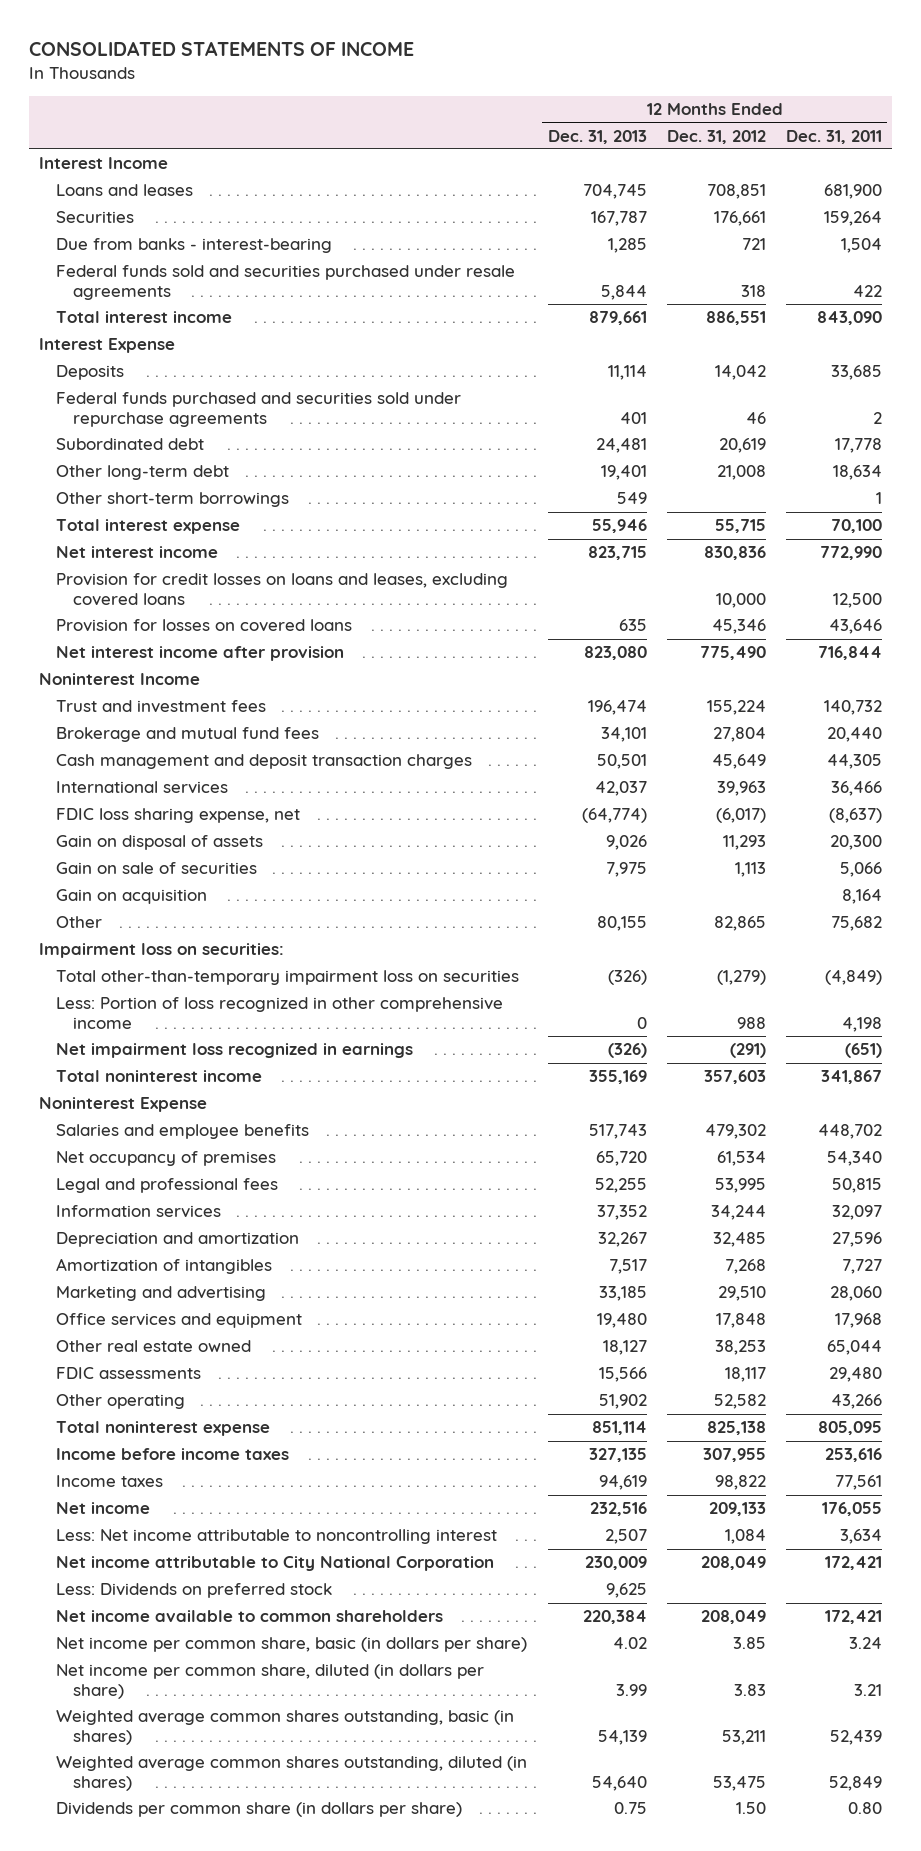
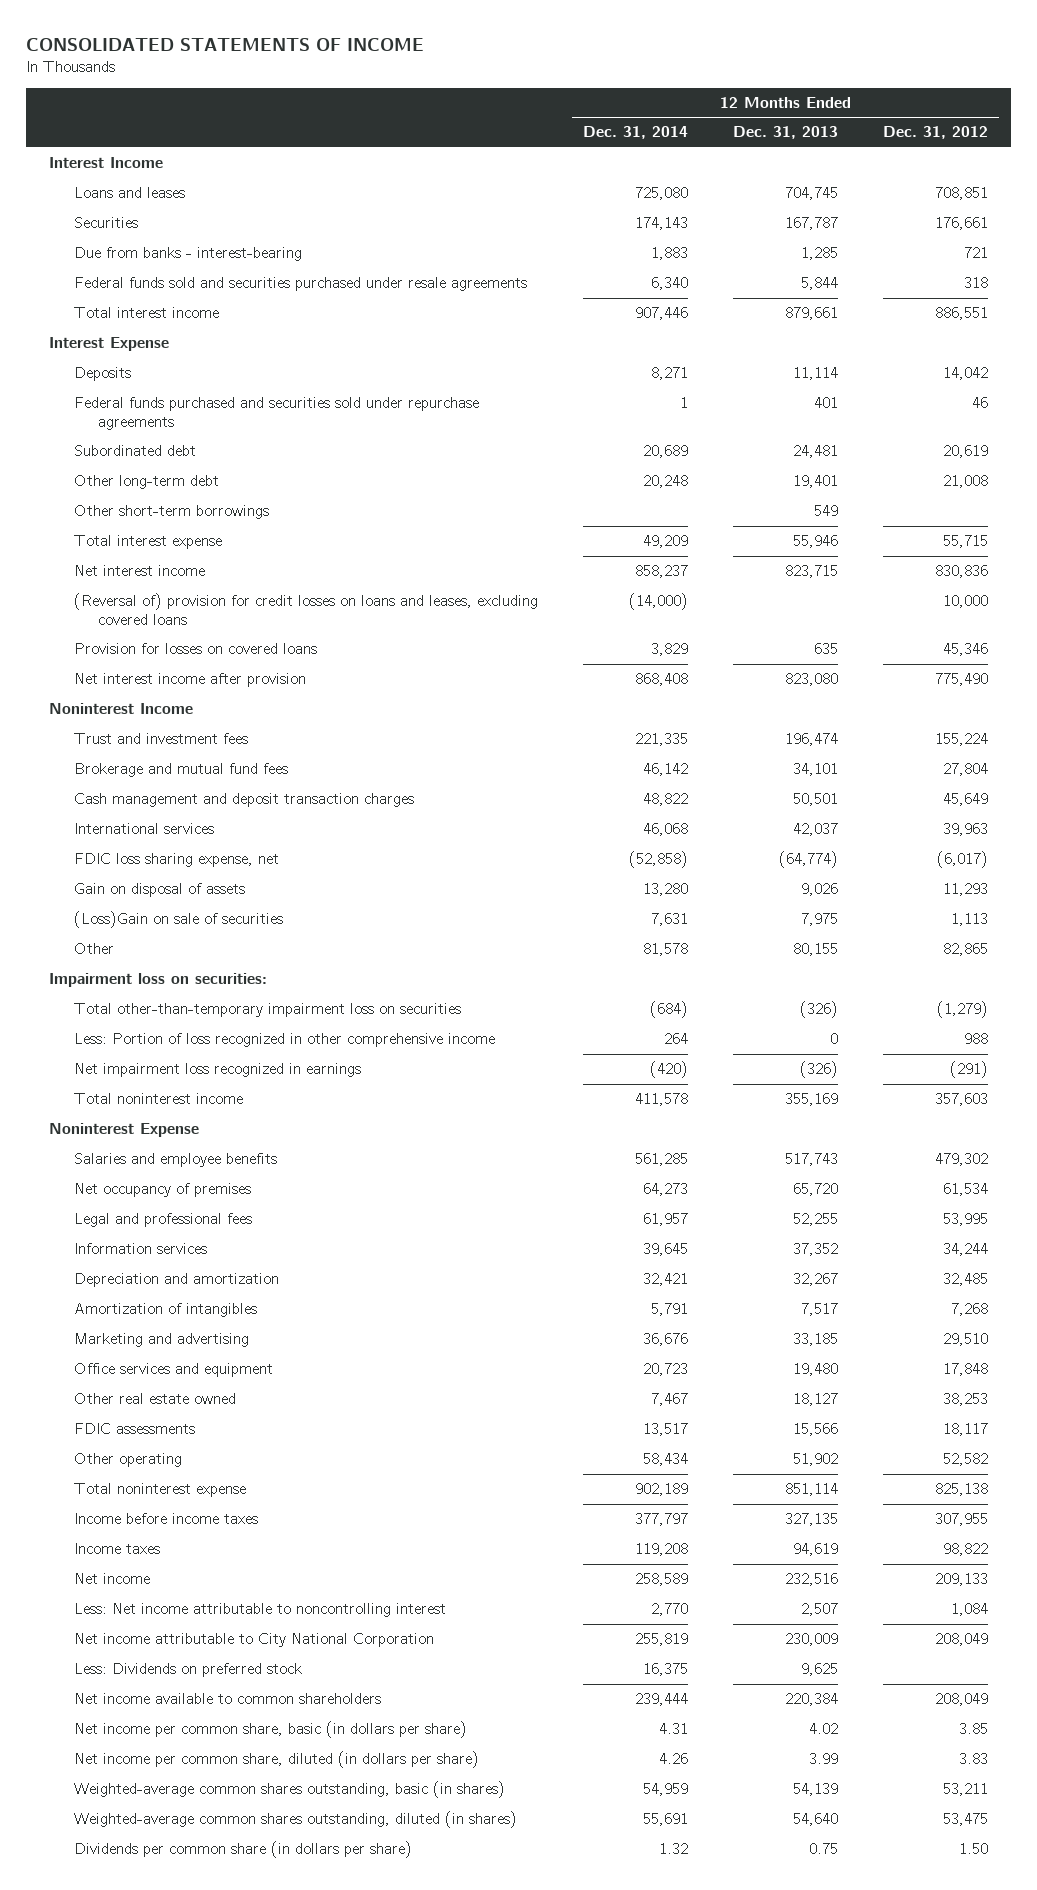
[785,129,882,144] Dec. 31, 2011 -> none
none -> [582,126,688,140] Dec. 31, 2014
[56,573,509,607] Provision for credit losses on loans and leases, excluding covered loans -> [73,593,538,625] (Reversal of) provision for credit losses on loans and leases, excluding covered loans
[56,889,208,905] Gain on acquisition -> none
[56,862,258,875] Gain on sale of securities -> [73,911,283,929] (Loss)Gain on sale of securities
[56,1710,515,1746] Weighted average common shares outstanding, basic (in shares) -> [73,1781,505,1799] Weighted-average common shares outstanding, basic (in shares)
[56,1756,528,1792] Weighted average common shares outstanding, diluted (in shares) -> [73,1811,517,1829] Weighted-average common shares outstanding, diluted (in shares)

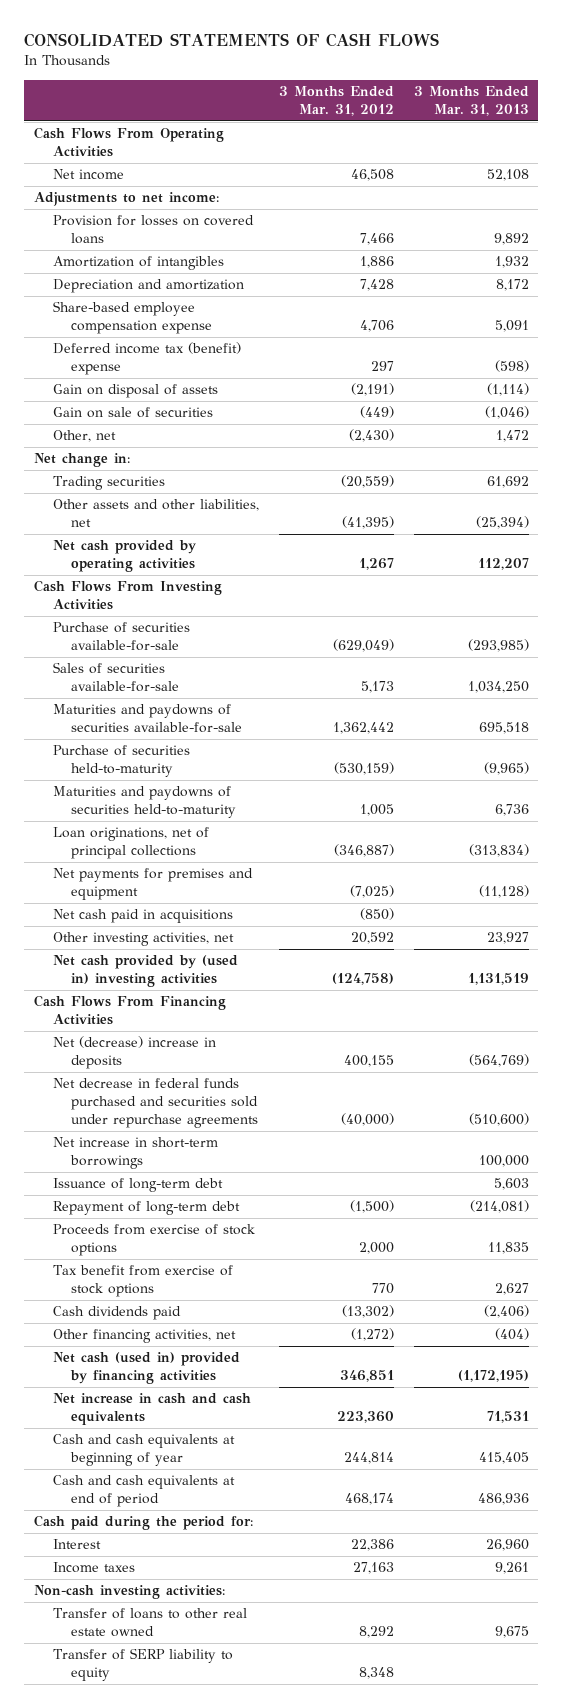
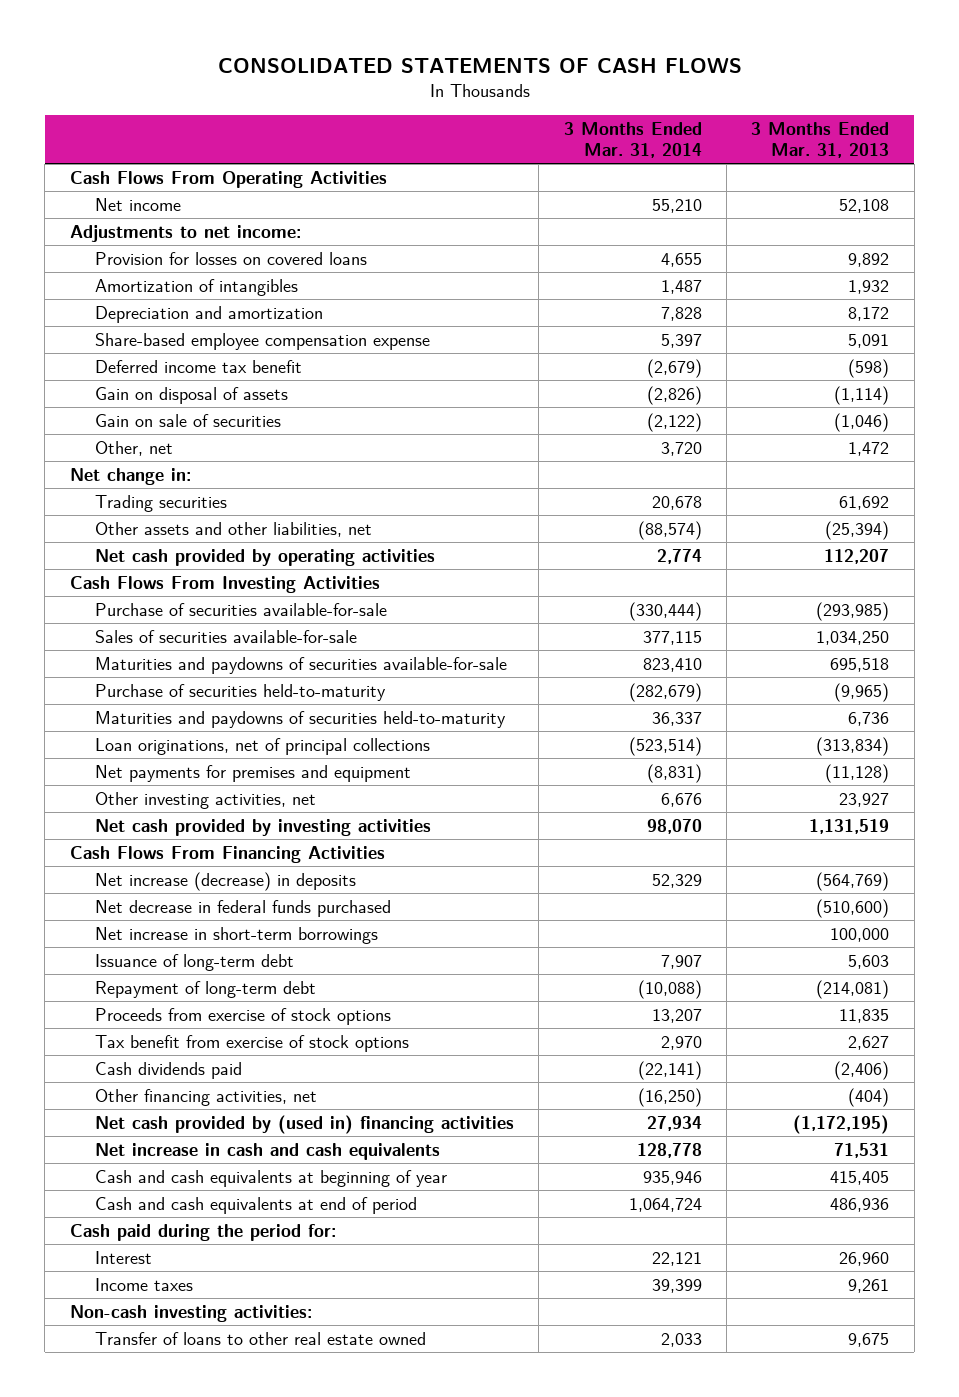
[278,86,394,117] 3 Months Ended Mar. 31, 2012 -> none
none -> [563,121,702,158] 3 Months Ended Mar. 31, 2014
[52,342,241,376] Deferred income tax (benefit) expense -> [94,359,302,373] Deferred income tax benefit
[52,909,233,924] Net cash paid in acquisitions -> none
[52,955,238,988] Net cash provided by (used in) investing activities -> [94,818,431,836] Net cash provided by investing activities
[52,1036,216,1070] Net (decrease) increase in deposits -> [94,871,356,891] Net increase (decrease) in deposits
[52,1078,259,1129] Net decrease in federal funds purchased and securities sold under repurchase agreements -> [94,899,391,917] Net decrease in federal funds purchased
[52,1352,240,1385] Net cash (used in) provided by financing activities -> [94,1114,514,1134] Net cash provided by (used in) financing activities
[52,1648,233,1682] Transfer of SERP liability to equity -> none

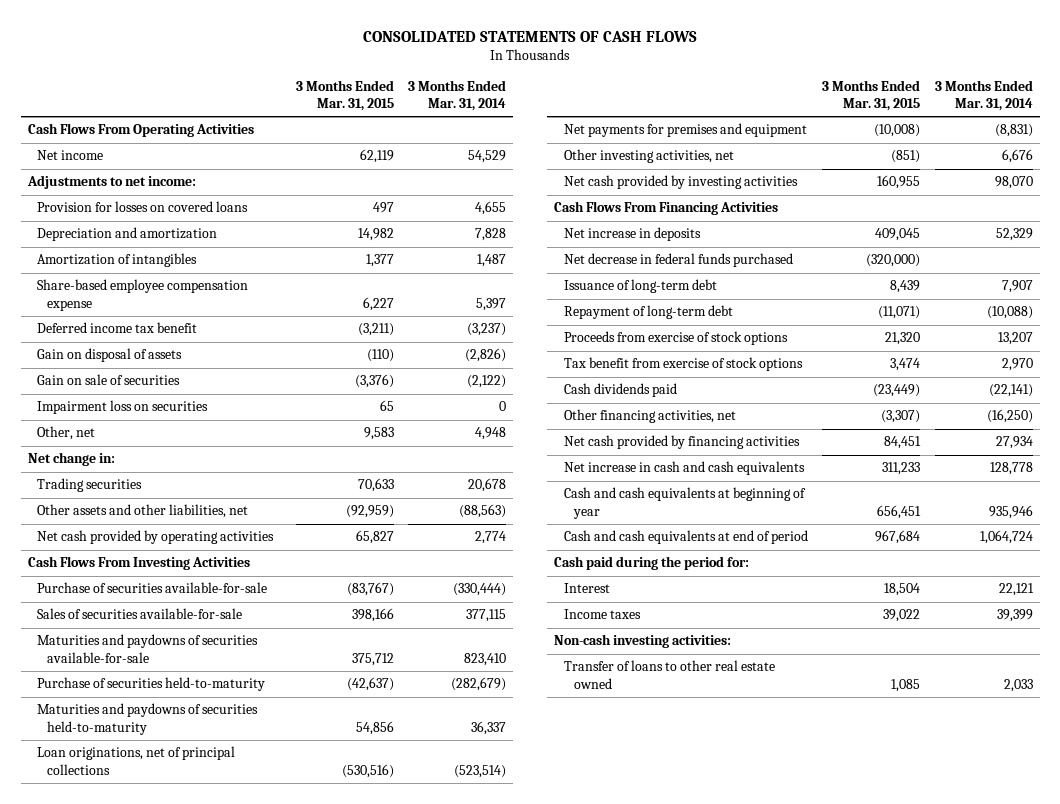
[751,121,890,158] 3 Months Ended Mar. 31, 2013 -> none
none -> [295,79,394,111] 3 Months Ended Mar. 31, 2015
[651,198,702,213] 55,210 -> [468,150,507,164] 54,529
[94,278,298,296] Amortization of intangibles -> [37,253,198,268] Amortization of intangibles
[646,358,702,378] (2,679) -> [467,323,507,337] (3,237)
none -> [37,400,209,415] Impairment loss on securities
[660,441,702,456] 3,720 -> [475,427,507,441] 4,948
[637,520,702,540] (88,574) -> [459,504,507,519] (88,563)
[94,871,356,891] Net increase (decrease) in deposits -> [563,227,701,242] Net increase in deposits
[94,926,378,944] Net increase in short-term borrowings -> none
[94,1114,514,1134] Net cash provided by (used in) financing activities -> [563,435,800,450] Net cash provided by financing activities

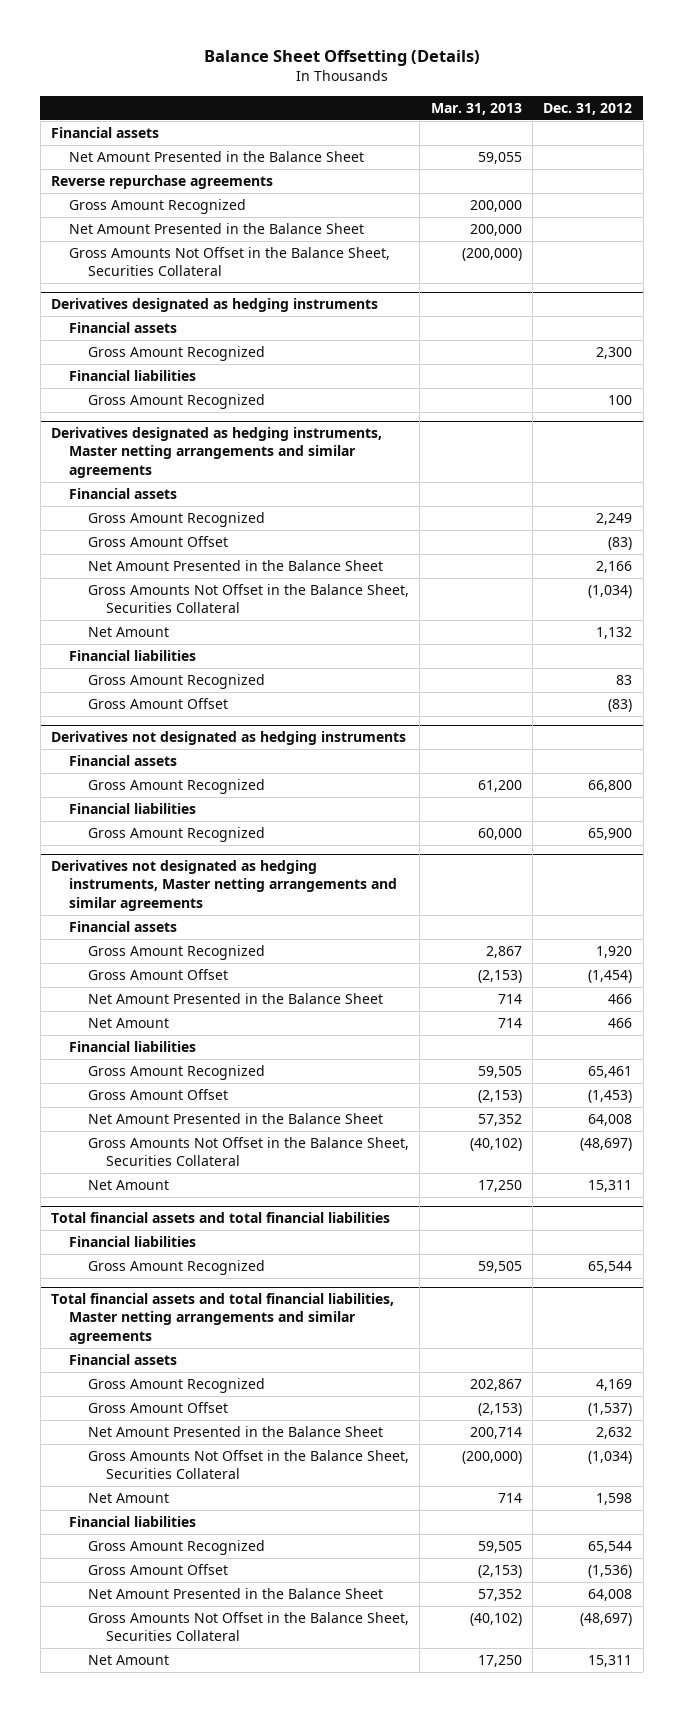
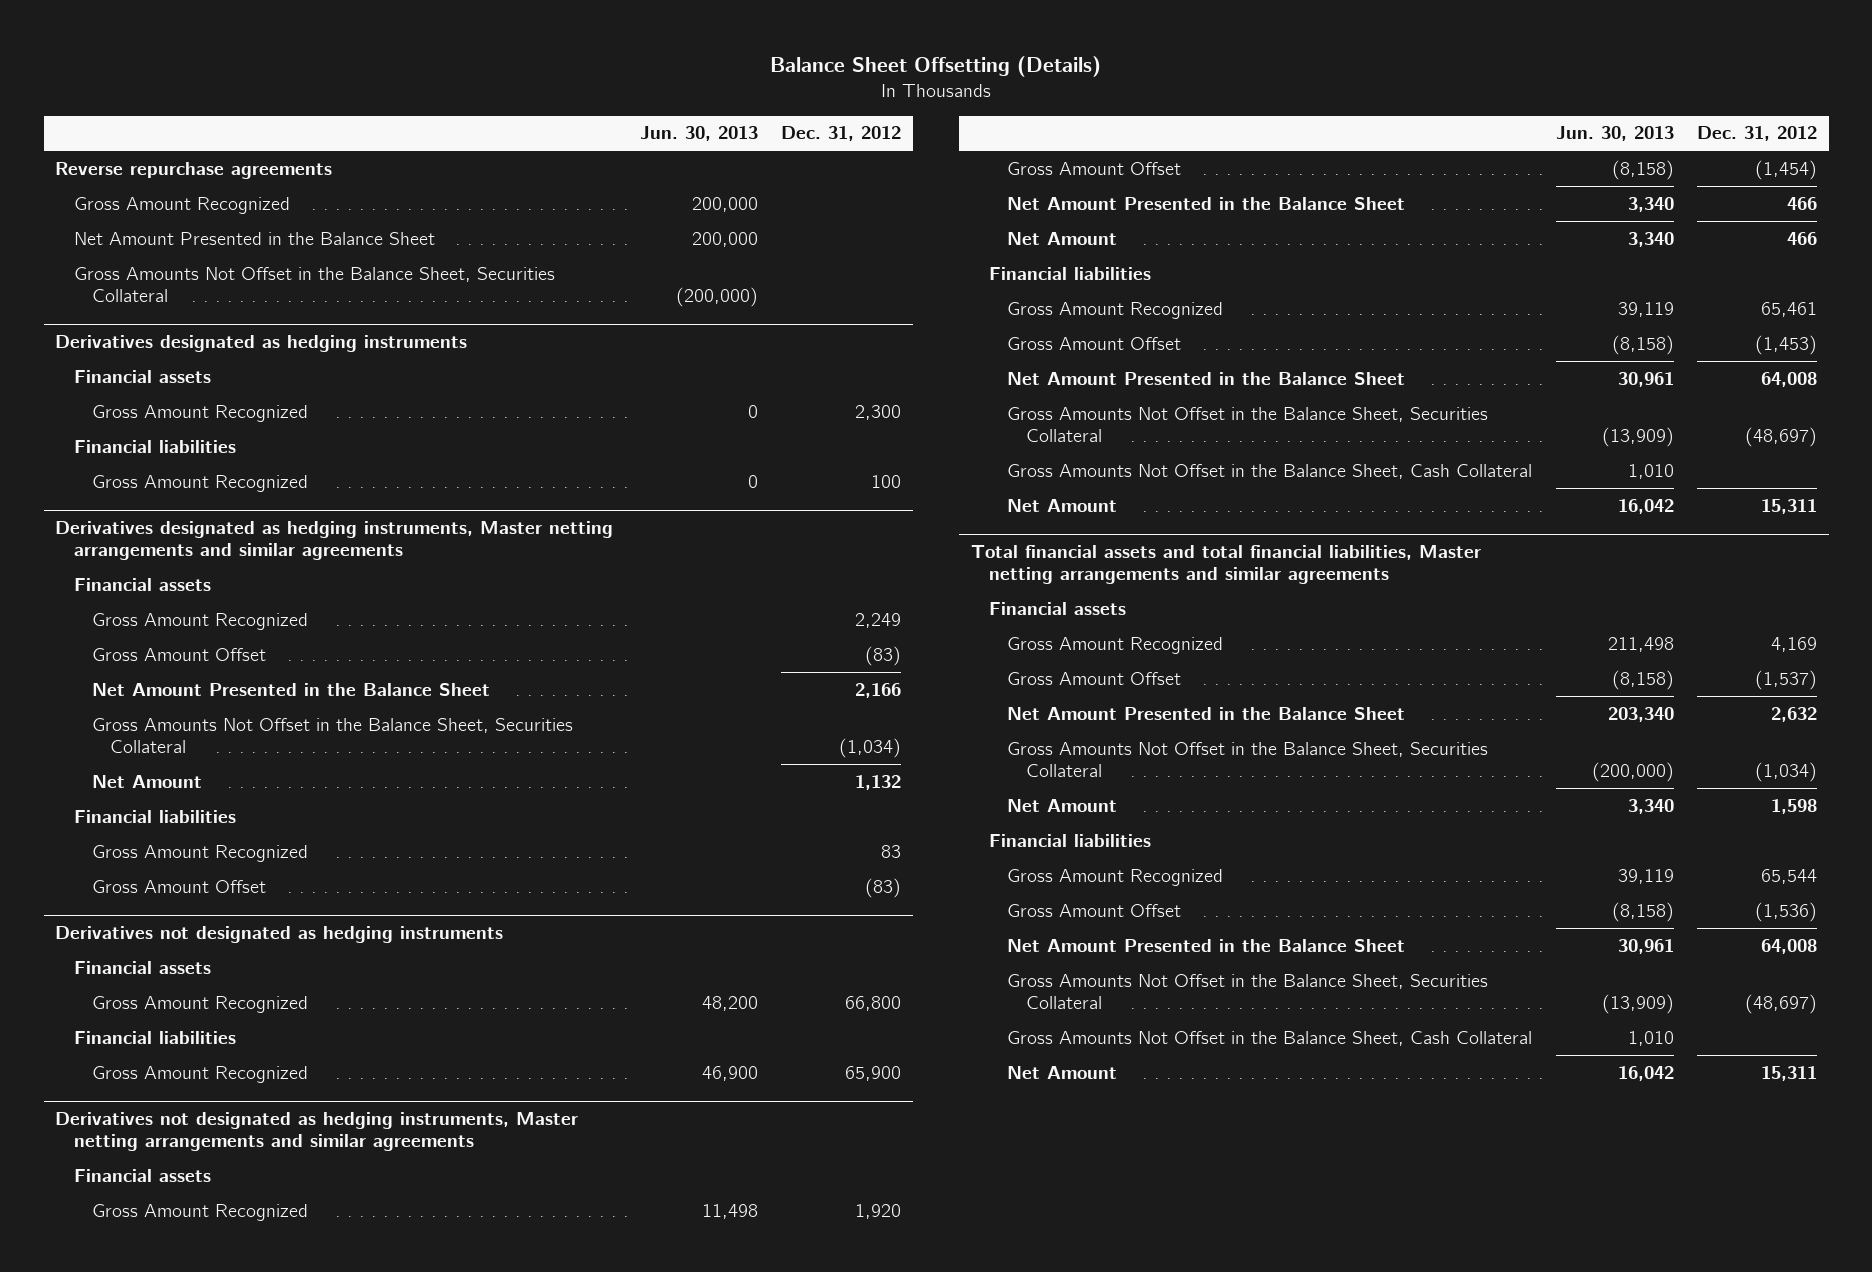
[430,102,522,115] Mar. 31, 2013 -> none
none -> [640,126,759,142] Jun. 30, 2013
[51,127,160,139] Financial assets -> none
[69,151,365,163] Net Amount Presented in the Balance Sheet -> none
none -> [1007,463,1533,479] Gross Amounts Not Offset in the Balance Sheet, Cash Collateral
[51,1212,391,1224] Total financial assets and total financial liabilities -> none
[69,1236,197,1248] Financial liabilities -> none
[87,1260,265,1276] Gross Amount Recognized -> none
none -> [1007,1030,1533,1046] Gross Amounts Not Offset in the Balance Sheet, Cash Collateral

